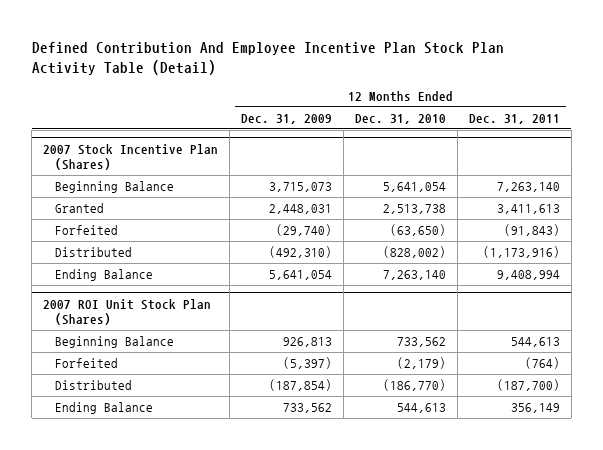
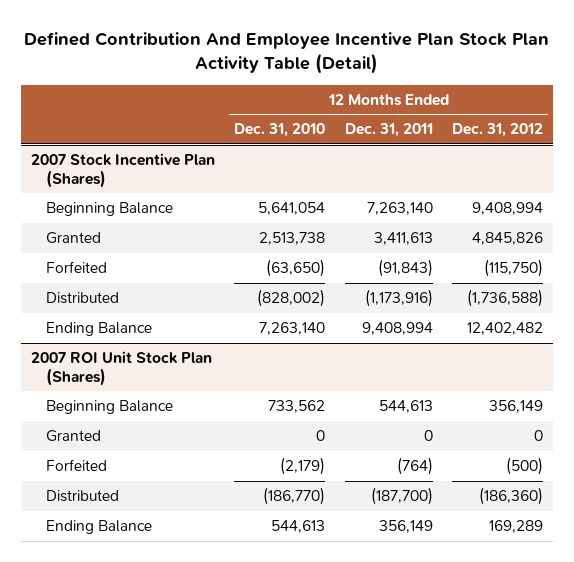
[241,113,333,124] Dec. 31, 2009 -> none
none -> [452,123,544,138] Dec. 31, 2012
none -> [45,430,101,443] Granted

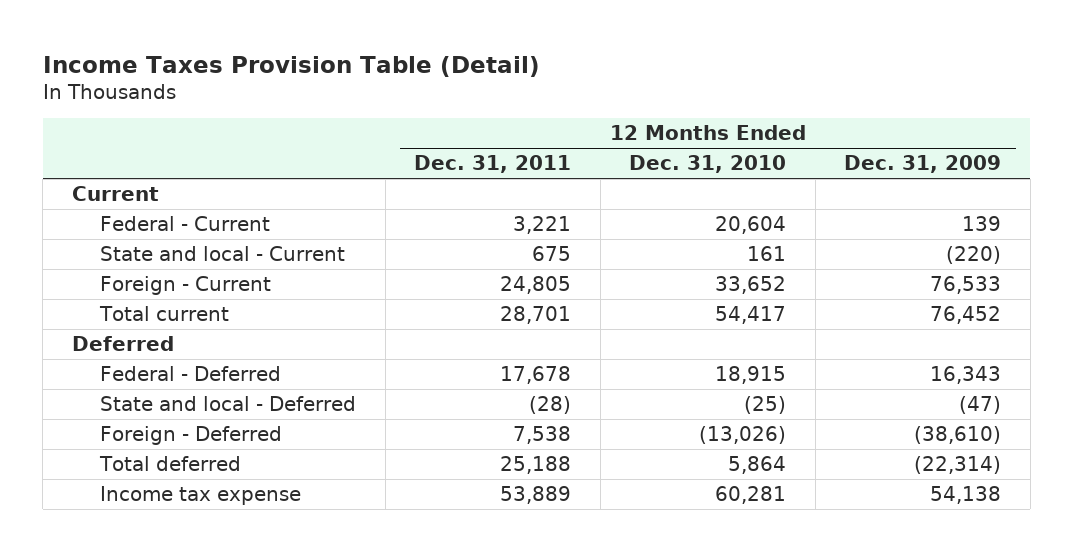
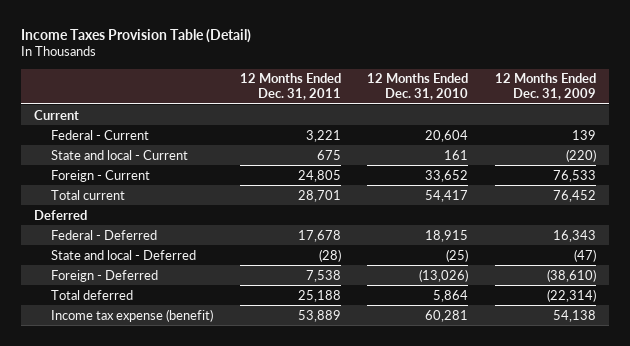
[100,486,302,506] Income tax expense -> [51,308,214,322] Income tax expense (benefit)

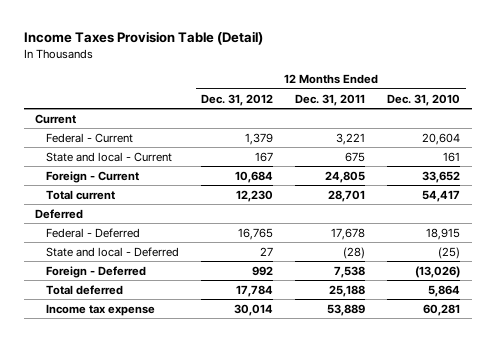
[494,73,596,100] 12 Months Ended Dec. 31, 2009 -> none
none -> [201,93,274,106] Dec. 31, 2012
[51,308,214,322] Income tax expense (benefit) -> [46,303,156,316] Income tax expense

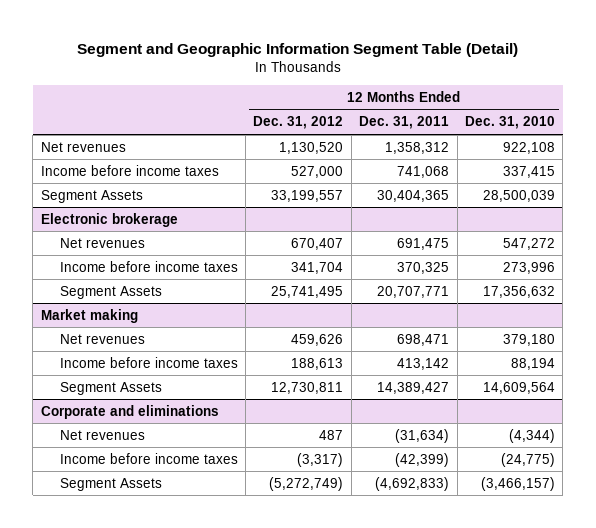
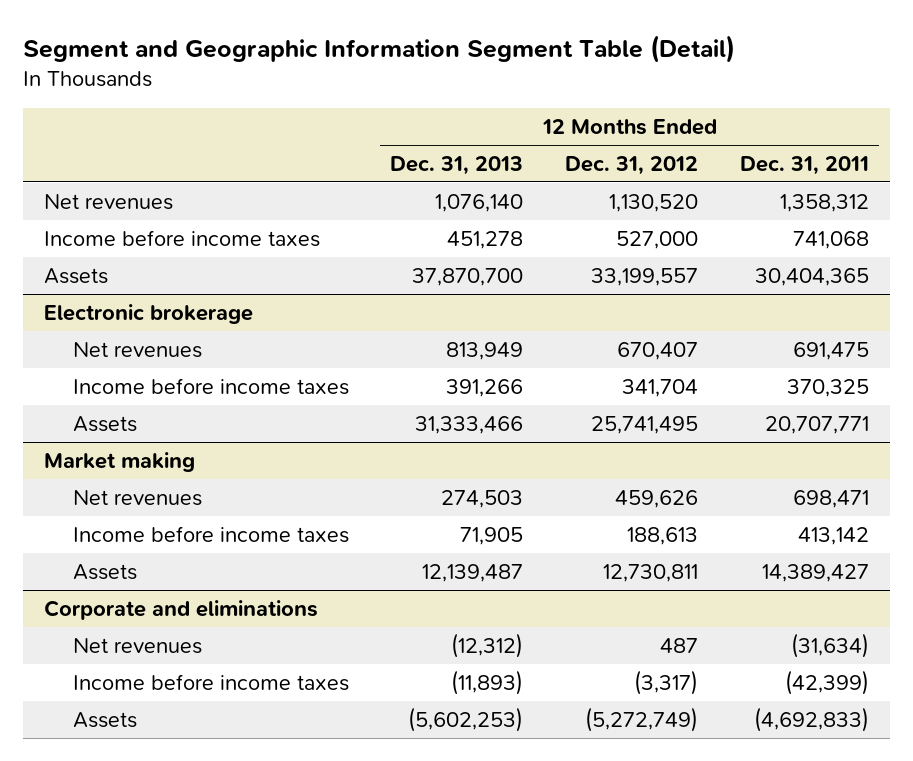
[464,116,555,130] Dec. 31, 2010 -> none
none -> [390,155,524,175] Dec. 31, 2013
[40,189,143,203] Segment Assets -> [43,267,108,284] Assets
[59,285,162,299] Segment Assets -> [72,415,137,432] Assets
[59,381,162,395] Segment Assets -> [72,563,137,580] Assets
[59,477,162,491] Segment Assets -> [72,711,137,728] Assets

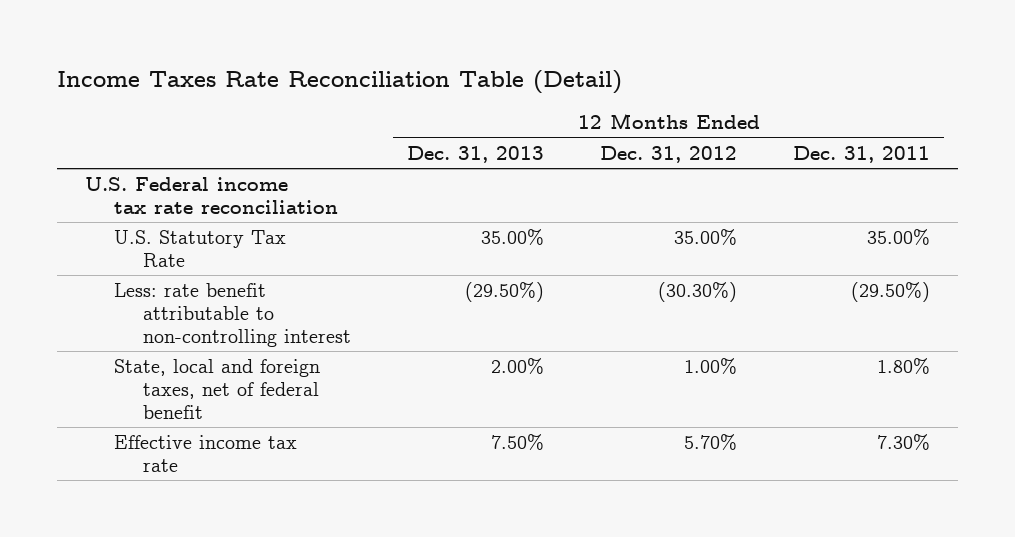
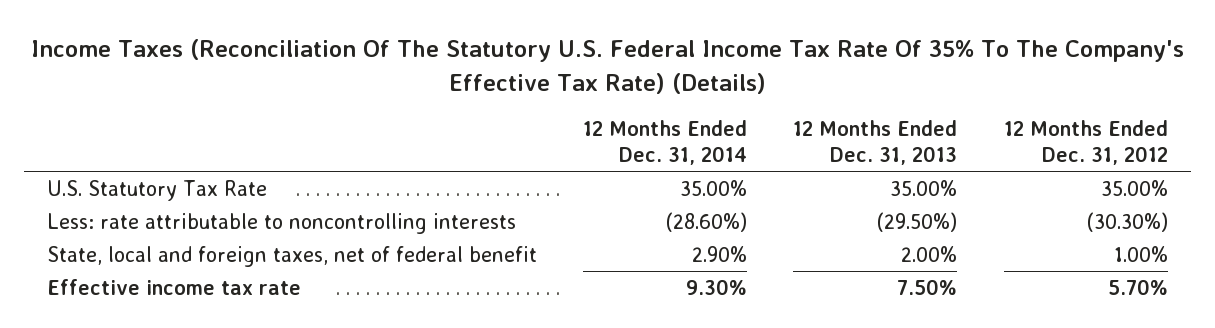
[56,70,622,95] Income Taxes Rate Reconciliation Table (Detail) -> [31,39,1185,94] Income Taxes (Reconciliation Of The Statutory U.S. Federal Income Tax Rate Of 35% To The Company's Effective Tax Rate) (Details)
[793,145,931,163] Dec. 31, 2011 -> none
none -> [583,119,748,166] 12 Months Ended Dec. 31, 2014
[84,177,339,214] U.S. Federal income tax rate reconciliation -> none
[114,283,352,347] Less: rate benefit attributable to non-controlling interest -> [47,212,517,234] Less: rate attributable to noncontrolling interests

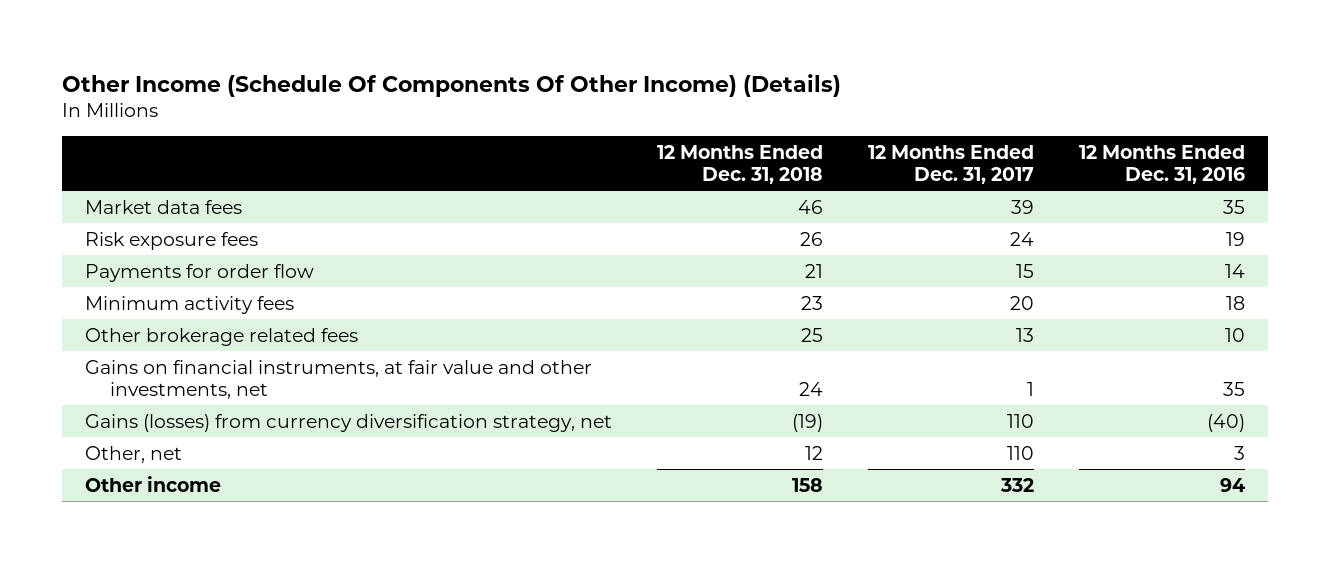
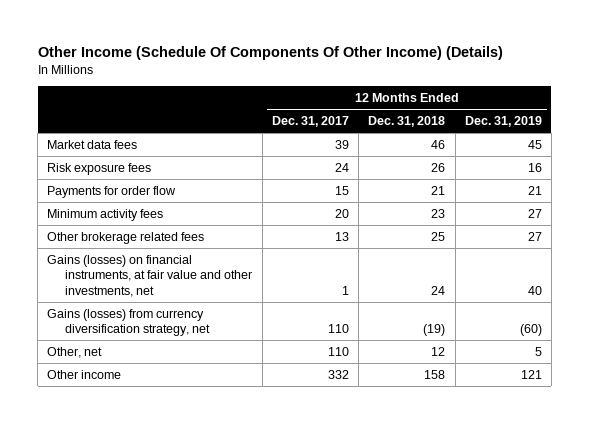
[1079,144,1246,185] 12 Months Ended Dec. 31, 2016 -> none
none -> [464,116,542,128] Dec. 31, 2019
[84,359,592,400] Gains on financial instruments, at fair value and other investments, net -> [47,254,253,297] Gains (losses) on financial instruments, at fair value and other investments, net

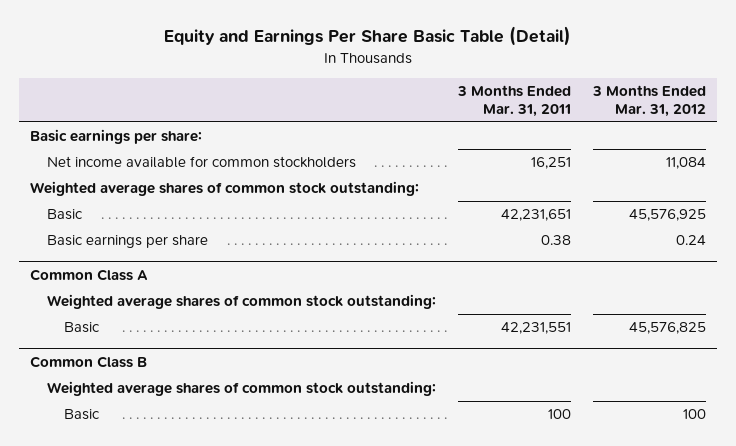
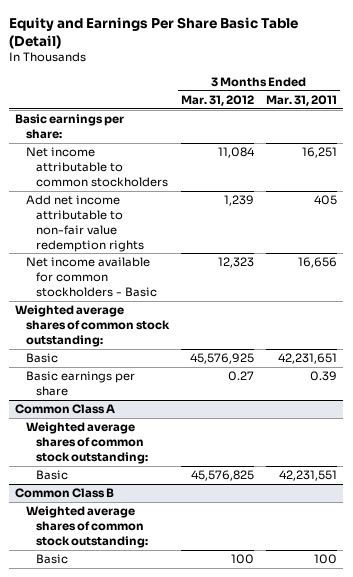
[47,156,357,169] Net income available for common stockholders -> [25,147,169,187] Net income attributable to common stockholders
none -> [25,195,145,252] Add net income attributable to non-fair value redemption rights
none -> [25,257,158,297] Net income available for common stockholders - Basic
[541,235,572,246] 0.38 -> [310,371,338,382] 0.39
[675,235,706,246] 0.24 -> [228,371,255,382] 0.27

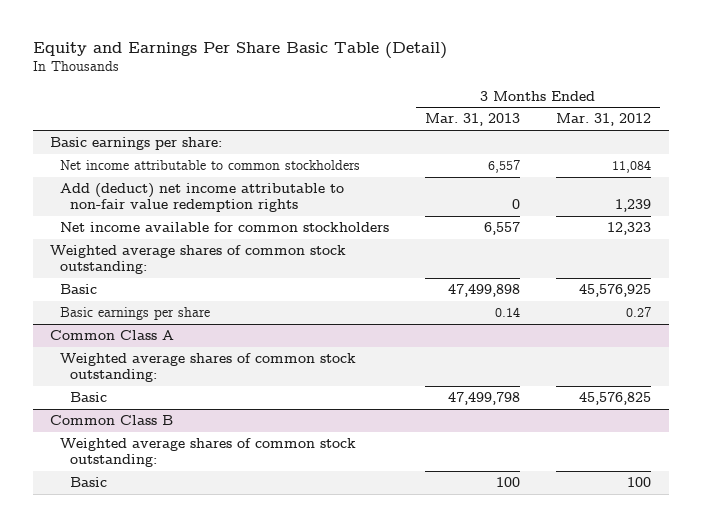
[266,95,338,107] Mar. 31, 2011 -> none
none -> [425,113,521,127] Mar. 31, 2013
[25,195,145,252] Add net income attributable to non-fair value redemption rights -> [60,182,345,213] Add (deduct) net income attributable to non-fair value redemption rights
[25,257,158,297] Net income available for common stockholders - Basic -> [60,221,390,232] Net income available for common stockholders

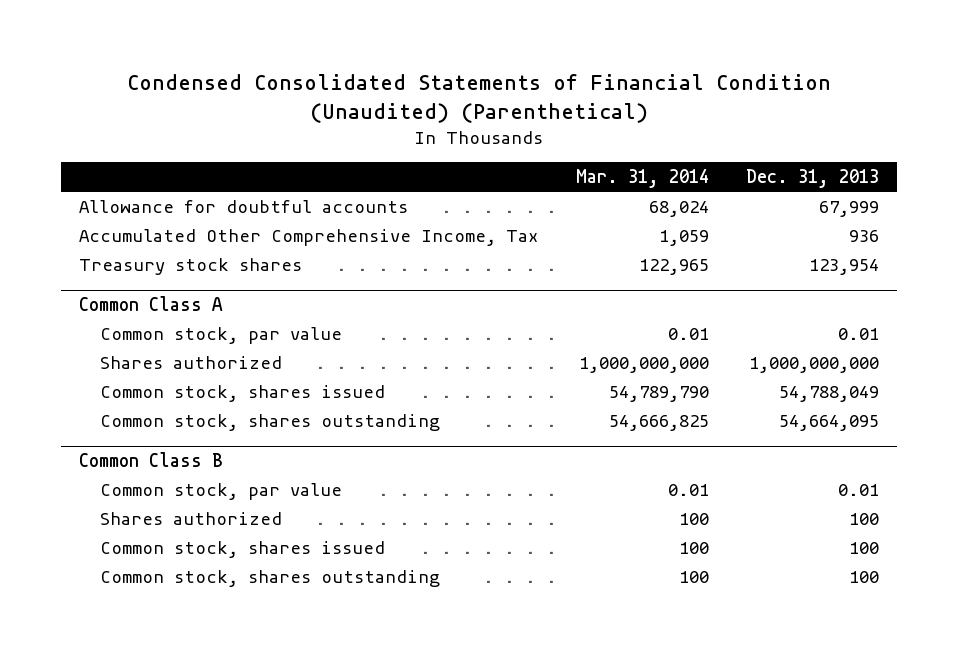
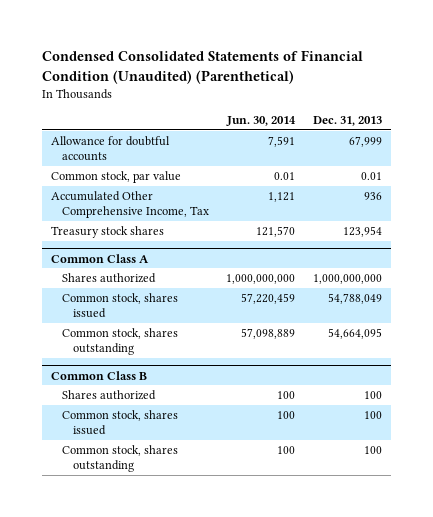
[575,169,709,189] Mar. 31, 2014 -> none
none -> [226,115,297,126] Jun. 30, 2014
none -> [50,170,181,183] Common stock, par value
[99,326,342,344] Common stock, par value -> none
[99,482,342,500] Common stock, par value -> none

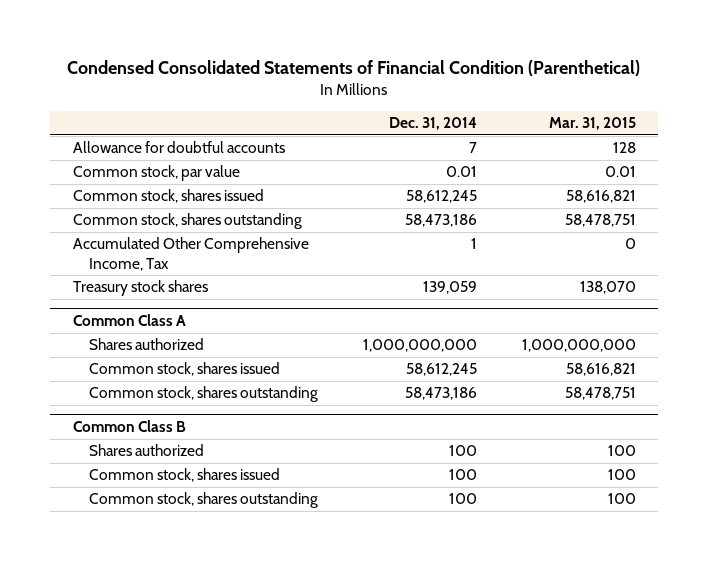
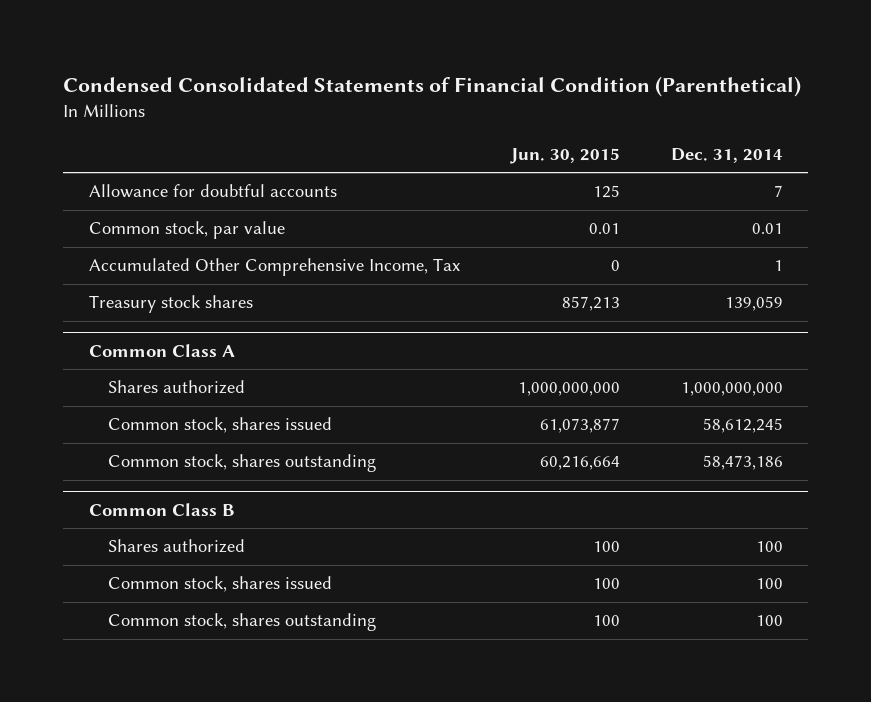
[548,117,636,131] Mar. 31, 2015 -> none
none -> [509,147,620,164] Jun. 30, 2015
[72,189,264,204] Common stock, shares issued -> none
[72,213,302,230] Common stock, shares outstanding -> none

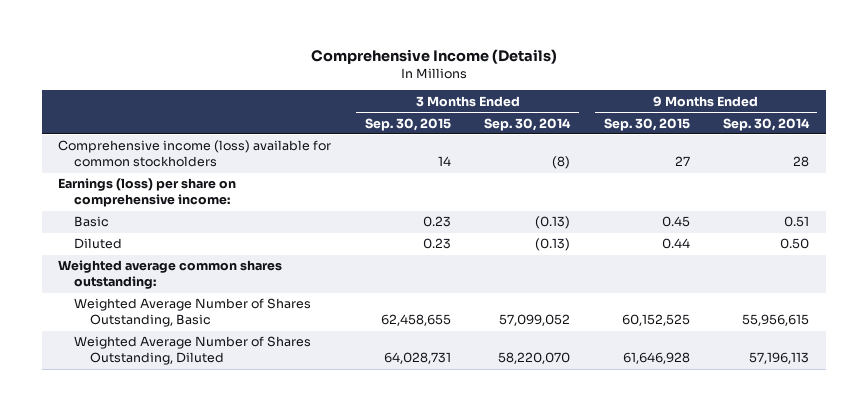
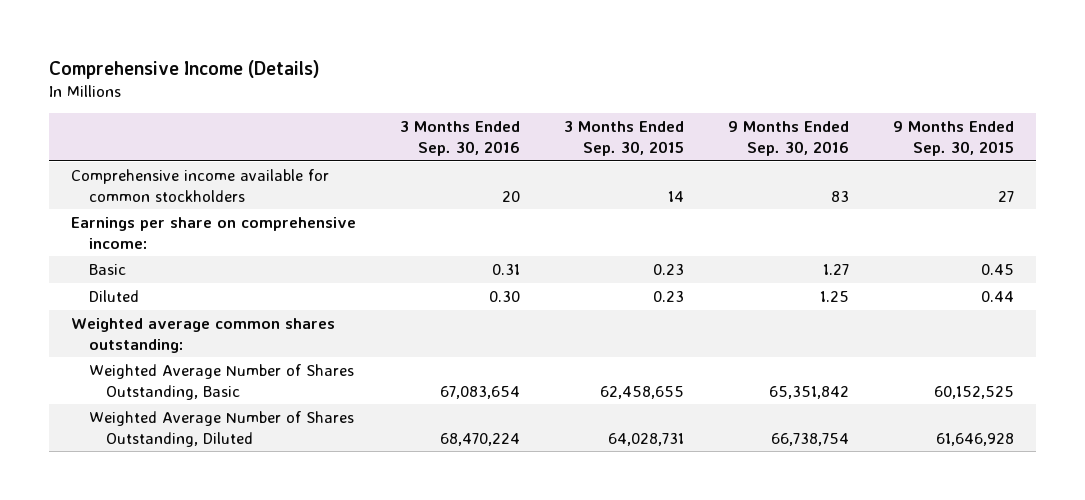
[484,117,572,131] Sep. 30, 2014 -> none
[722,117,810,131] Sep. 30, 2014 -> none
none -> [400,121,521,156] 3 Months Ended Sep. 30, 2016
none -> [727,121,849,156] 9 Months Ended Sep. 30, 2016
[58,140,332,168] Comprehensive income (loss) available for common stockholders -> [71,168,330,202] Comprehensive income available for common stockholders
[58,178,237,208] Earnings (loss) per share on comprehensive income: -> [71,216,357,249] Earnings per share on comprehensive income:

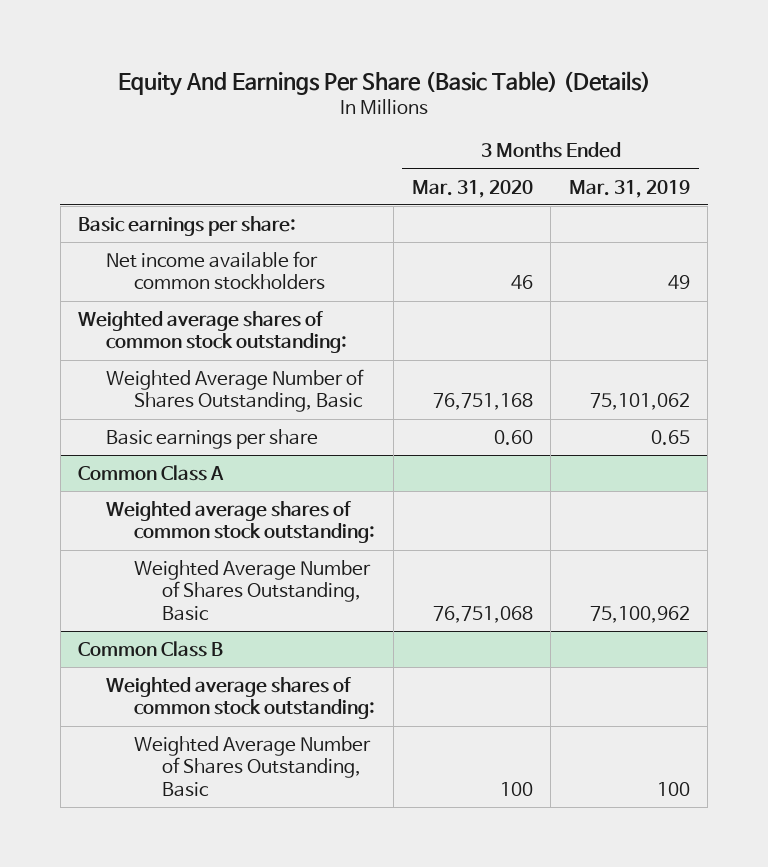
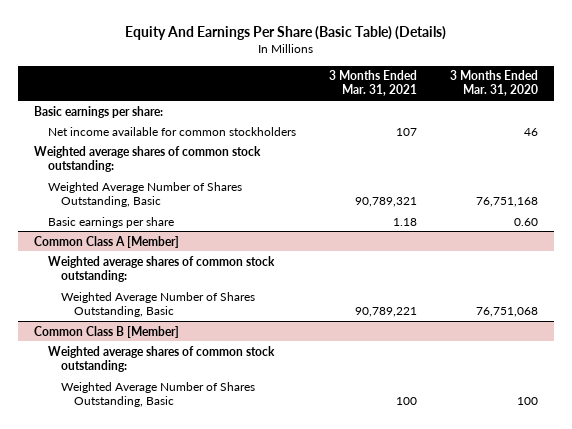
[568,179,690,198] Mar. 31, 2019 -> none
none -> [328,70,417,97] 3 Months Ended Mar. 31, 2021
[78,464,225,481] Common Class A -> [34,235,180,248] Common Class A [Member]
[78,640,224,657] Common Class B -> [34,325,180,338] Common Class B [Member]

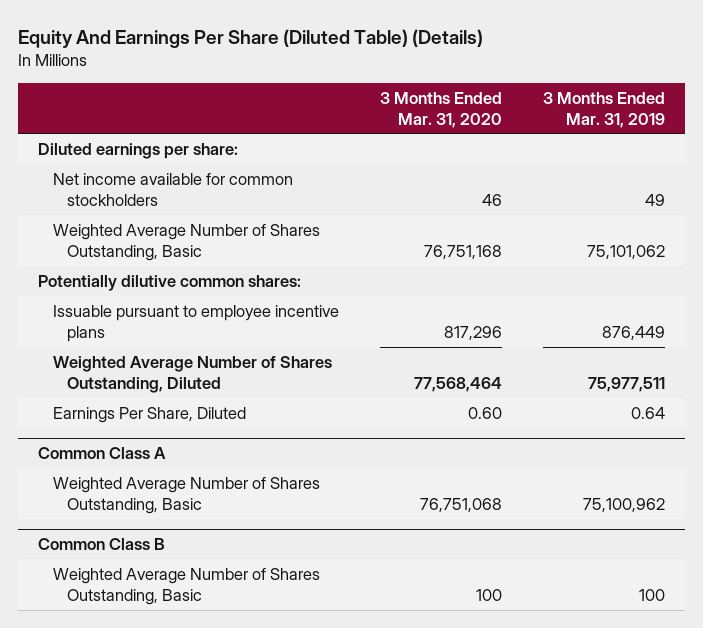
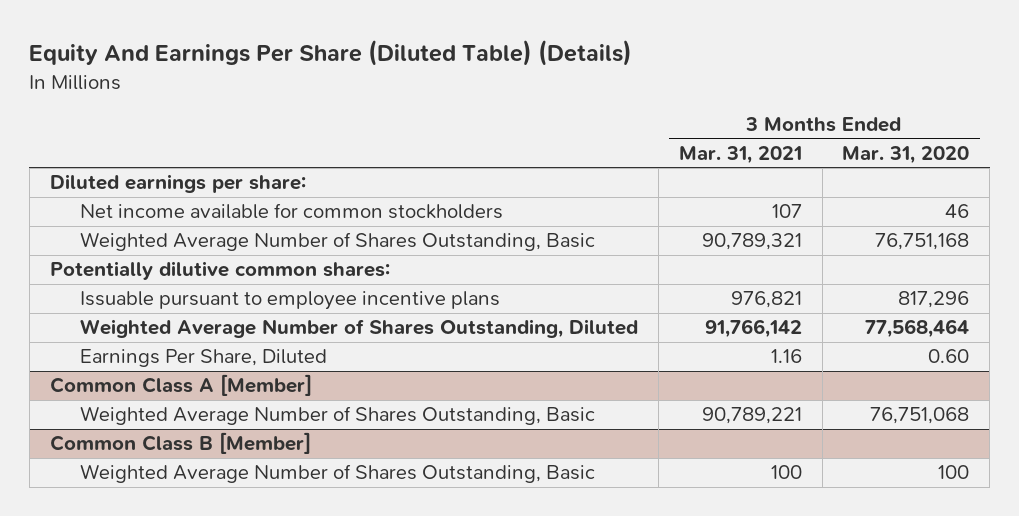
[542,91,665,128] 3 Months Ended Mar. 31, 2019 -> none
none -> [678,145,802,164] Mar. 31, 2021
[38,447,167,460] Common Class A -> [49,374,312,397] Common Class A [Member]
[38,538,166,551] Common Class B -> [49,432,311,455] Common Class B [Member]

